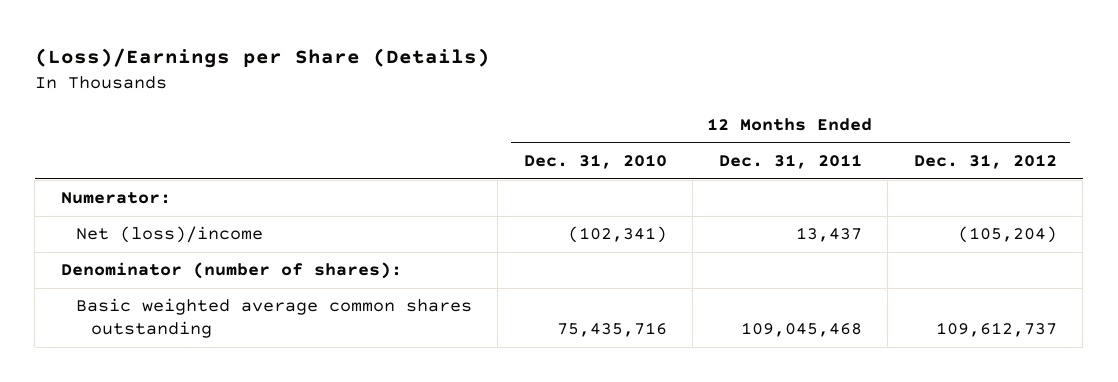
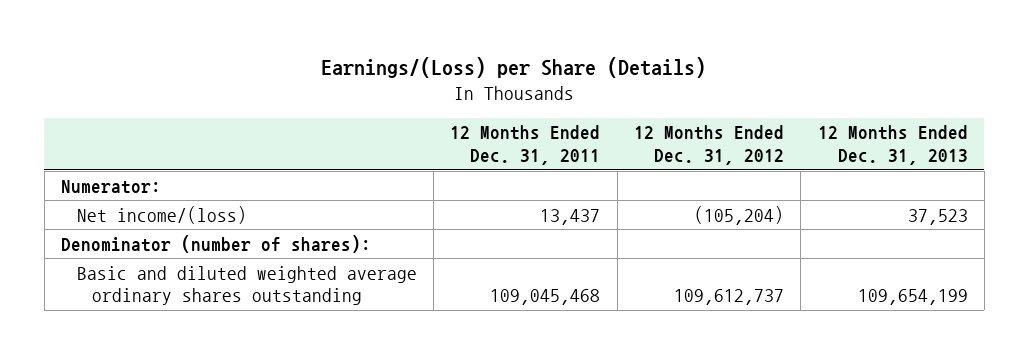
[34,48,490,69] (Loss)/Earnings per Share (Details) -> [321,56,707,78] Earnings/(Loss) per Share (Details)
[523,154,667,170] Dec. 31, 2010 -> none
none -> [817,125,968,166] 12 Months Ended Dec. 31, 2013
[76,226,264,244] Net (loss)/income -> [76,205,247,224] Net income/(loss)
[76,298,473,339] Basic weighted average common shares outstanding -> [76,265,417,306] Basic and diluted weighted average ordinary shares outstanding

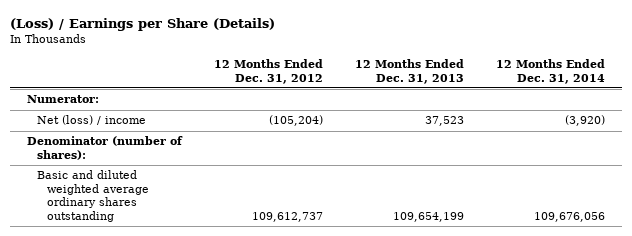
[321,56,707,78] Earnings/(Loss) per Share (Details) -> [10,17,276,31] (Loss) / Earnings per Share (Details)
[450,125,601,166] 12 Months Ended Dec. 31, 2011 -> none
none -> [496,59,606,84] 12 Months Ended Dec. 31, 2014
[76,205,247,224] Net income/(loss) -> [36,115,146,126] Net (loss) / income

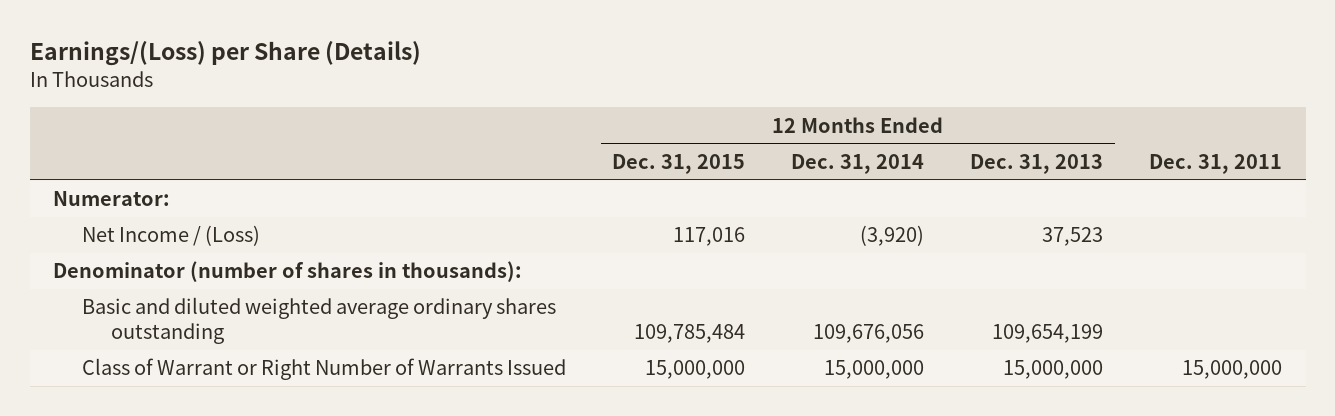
[10,17,276,31] (Loss) / Earnings per Share (Details) -> [29,41,421,67] Earnings/(Loss) per Share (Details)
[213,59,323,84] 12 Months Ended Dec. 31, 2012 -> none
none -> [612,153,746,174] Dec. 31, 2015
none -> [1149,153,1283,174] Dec. 31, 2011
[36,115,146,126] Net (loss) / income -> [82,225,261,247] Net Income / (Loss)
[26,136,183,160] Denominator (number of shares): -> [52,261,522,283] Denominator (number of shares in thousands):
none -> [82,358,567,381] Class of Warrant or Right Number of Warrants Issued

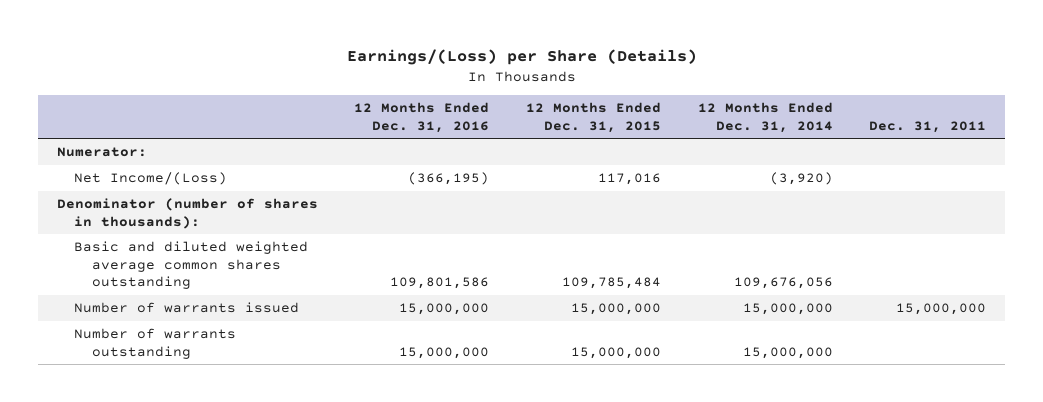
[970,153,1104,174] Dec. 31, 2013 -> none
none -> [354,102,490,133] 12 Months Ended Dec. 31, 2016
[82,225,261,247] Net Income / (Loss) -> [74,172,228,186] Net Income/(Loss)
[82,297,557,345] Basic and diluted weighted average ordinary shares outstanding -> [74,241,309,290] Basic and diluted weighted average common shares outstanding
[82,358,567,381] Class of Warrant or Right Number of Warrants Issued -> [74,302,300,314] Number of warrants issued
none -> [74,328,237,359] Number of warrants outstanding

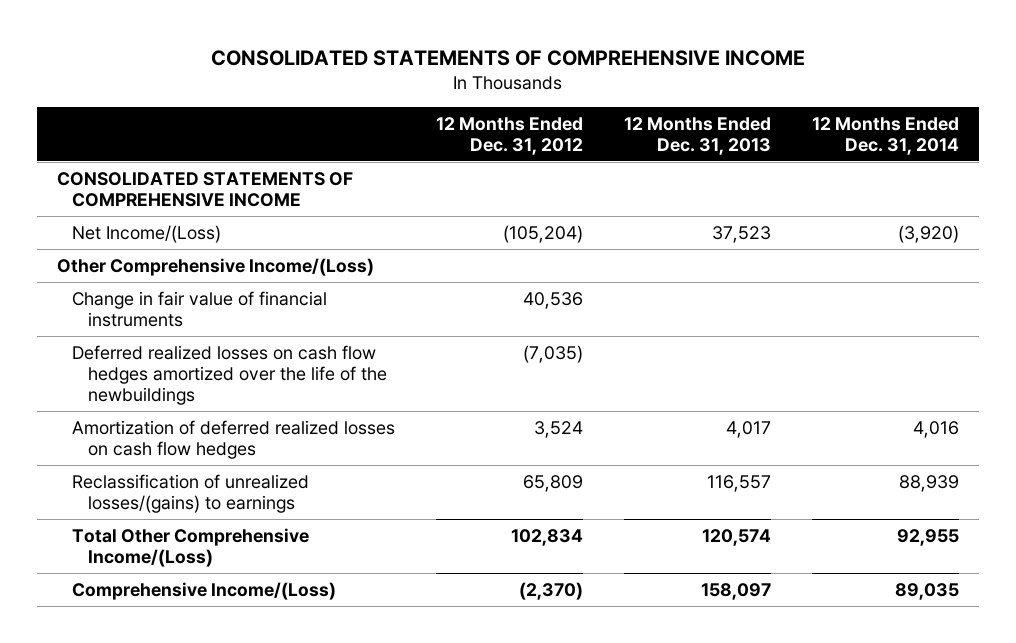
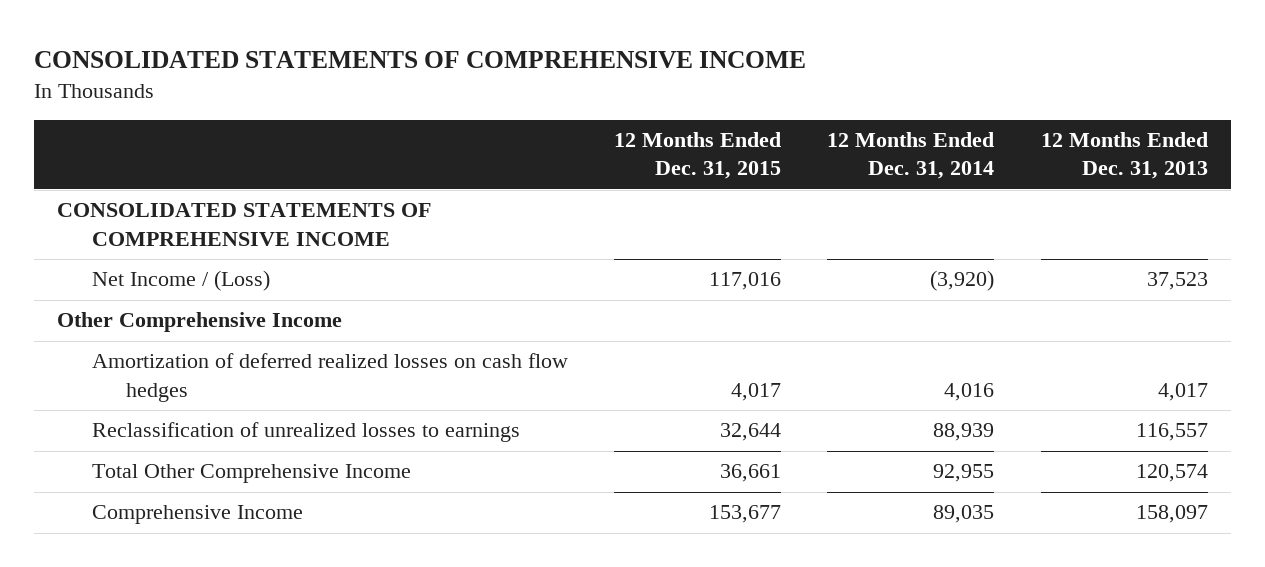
[436,116,584,155] 12 Months Ended Dec. 31, 2012 -> none
none -> [614,132,782,180] 12 Months Ended Dec. 31, 2015
[72,290,328,327] Change in fair value of financial instruments -> none
[72,344,387,405] Deferred realized losses on cash flow hedges amortized over the life of the newbuildings -> none
[72,224,222,243] Net Income/(Loss) -> [91,270,270,292] Net Income / (Loss)
[57,257,375,276] Other Comprehensive Income/(Loss) -> [57,312,343,333] Other Comprehensive Income
[72,473,310,513] Reclassification of unrealized losses/(gains) to earnings -> [91,422,520,443] Reclassification of unrealized losses to earnings
[72,527,310,567] Total Other Comprehensive Income/(Loss) -> [91,464,411,484] Total Other Comprehensive Income
[72,581,337,600] Comprehensive Income/(Loss) -> [91,505,303,525] Comprehensive Income

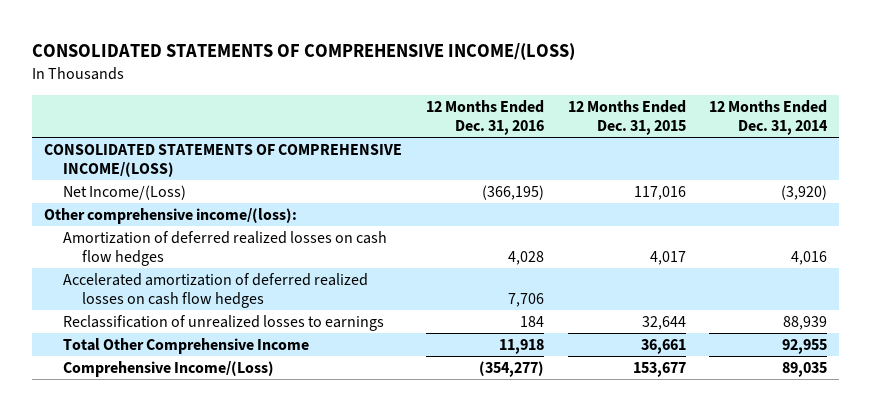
[33,51,806,69] CONSOLIDATED STATEMENTS OF COMPREHENSIVE INCOME -> [32,43,576,61] CONSOLIDATED STATEMENTS OF COMPREHENSIVE INCOME/(LOSS)
[1040,132,1208,180] 12 Months Ended Dec. 31, 2013 -> none
none -> [425,100,544,136] 12 Months Ended Dec. 31, 2016
[57,203,432,246] CONSOLIDATED STATEMENTS OF COMPREHENSIVE INCOME -> [44,143,403,177] CONSOLIDATED STATEMENTS OF COMPREHENSIVE INCOME/(LOSS)
[91,270,270,292] Net Income / (Loss) -> [63,184,187,200] Net Income/(Loss)
[57,312,343,333] Other Comprehensive Income -> [44,207,298,224] Other comprehensive income/(loss):
none -> [63,272,369,308] Accelerated amortization of deferred realized losses on cash flow hedges
[91,505,303,525] Comprehensive Income -> [63,360,275,377] Comprehensive Income/(Loss)

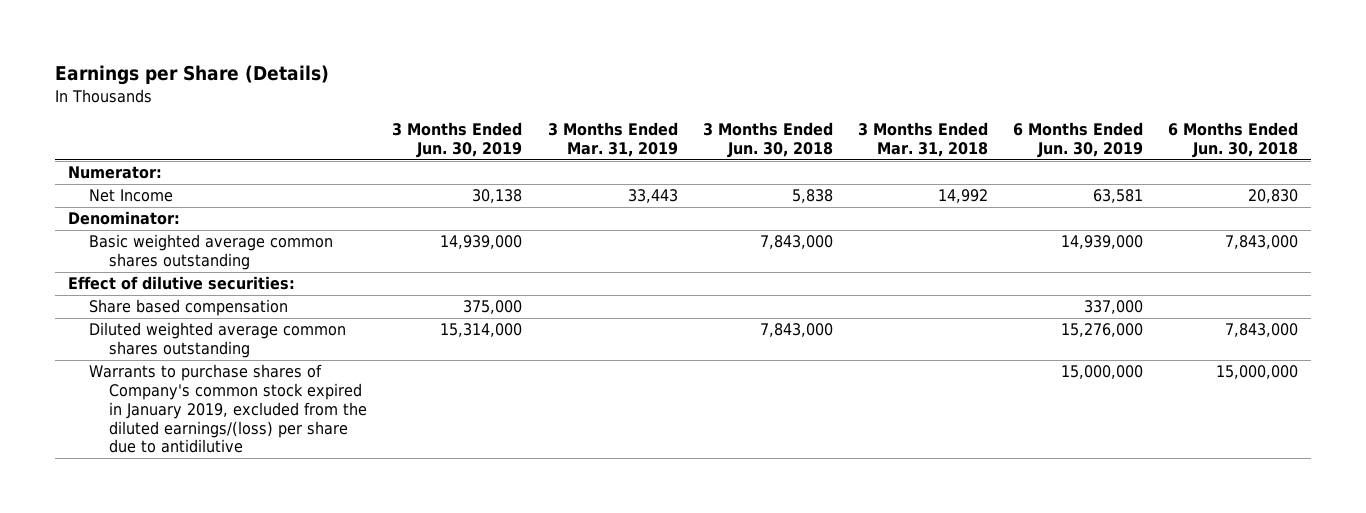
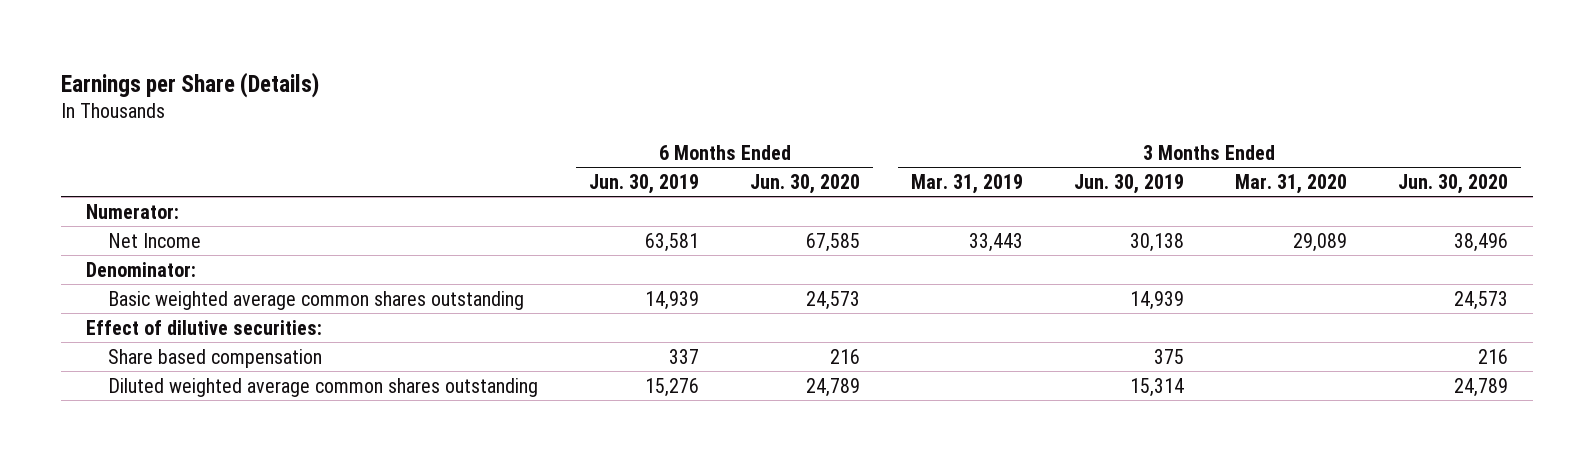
[702,122,833,158] 3 Months Ended Jun. 30, 2018 -> none
[857,122,988,157] 3 Months Ended Mar. 31, 2018 -> none
[1168,122,1299,158] 6 Months Ended Jun. 30, 2018 -> none
none -> [750,173,861,194] Jun. 30, 2020
none -> [1234,173,1347,194] Mar. 31, 2020
none -> [1397,173,1508,194] Jun. 30, 2020
[440,235,523,250] 14,939,000 -> [1129,290,1184,310] 14,939
[1061,235,1144,250] 14,939,000 -> [645,290,700,310] 14,939
[88,364,368,454] Warrants to purchase shares of Company's common stock expired in January 2019, excluded from the diluted earnings/(loss) per share due to antidilutive -> none
[463,300,523,315] 375,000 -> [1153,348,1184,364] 375
[1084,300,1144,315] 337,000 -> [669,348,700,364] 337
[440,323,523,338] 15,314,000 -> [1129,377,1184,397] 15,314
[1061,323,1144,338] 15,276,000 -> [645,377,700,397] 15,276

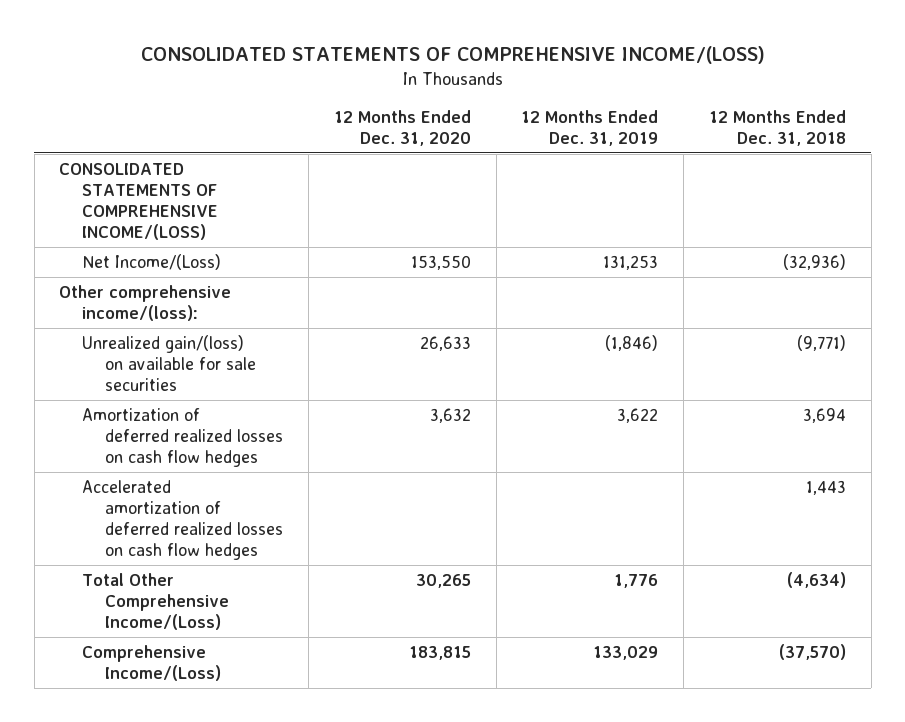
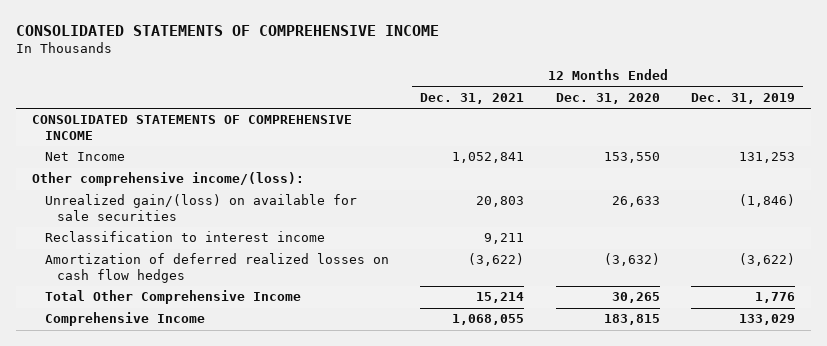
[140,46,765,65] CONSOLIDATED STATEMENTS OF COMPREHENSIVE INCOME/(LOSS) -> [16,24,440,36] CONSOLIDATED STATEMENTS OF COMPREHENSIVE INCOME
[708,110,846,147] 12 Months Ended Dec. 31, 2018 -> none
none -> [420,92,525,104] Dec. 31, 2021
[59,162,219,240] CONSOLIDATED STATEMENTS OF COMPREHENSIVE INCOME/(LOSS) -> [32,115,353,140] CONSOLIDATED STATEMENTS OF COMPREHENSIVE INCOME
[82,253,222,270] Net Income/(Loss) -> [44,152,125,162] Net Income
[82,479,284,560] Accelerated amortization of deferred realized losses on cash flow hedges -> none
none -> [44,231,325,243] Reclassification to interest income
[429,407,471,423] 3,632 -> [603,253,660,267] (3,632)
[617,407,659,423] 3,622 -> [739,253,796,267] (3,622)
[82,572,230,630] Total Other Comprehensive Income/(Loss) -> [44,290,301,305] Total Other Comprehensive Income
[82,644,222,681] Comprehensive Income/(Loss) -> [44,312,205,327] Comprehensive Income

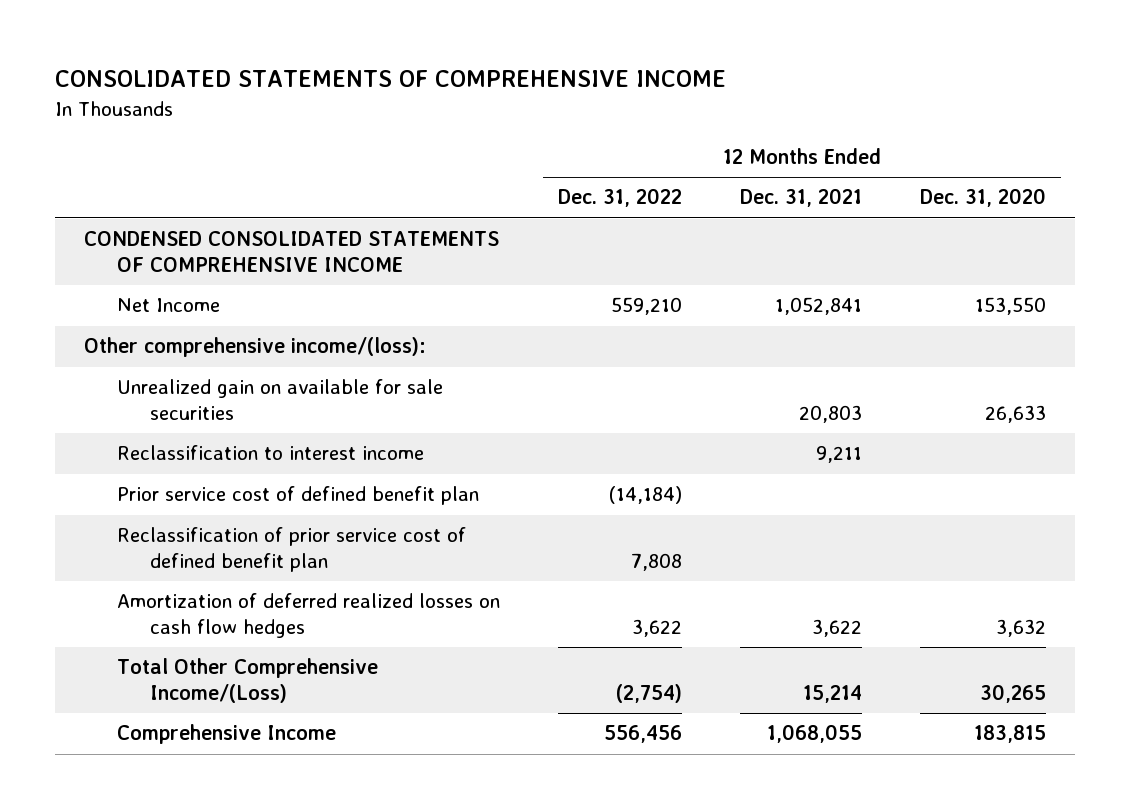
[691,92,796,104] Dec. 31, 2019 -> none
none -> [557,188,682,208] Dec. 31, 2022
[32,115,353,140] CONSOLIDATED STATEMENTS OF COMPREHENSIVE INCOME -> [83,231,499,273] CONDENSED CONSOLIDATED STATEMENTS OF COMPREHENSIVE INCOME
[44,194,357,221] Unrealized gain/(loss) on available for sale securities -> [116,379,443,421] Unrealized gain on available for sale securities
none -> [116,486,479,506] Prior service cost of defined benefit plan
none -> [116,527,466,573] Reclassification of prior service cost of defined benefit plan
[468,253,525,267] (3,622) -> [812,619,863,638] 3,622
[603,253,660,267] (3,632) -> [996,619,1047,638] 3,632
[44,290,301,305] Total Other Comprehensive Income -> [116,658,378,704] Total Other Comprehensive Income/(Loss)

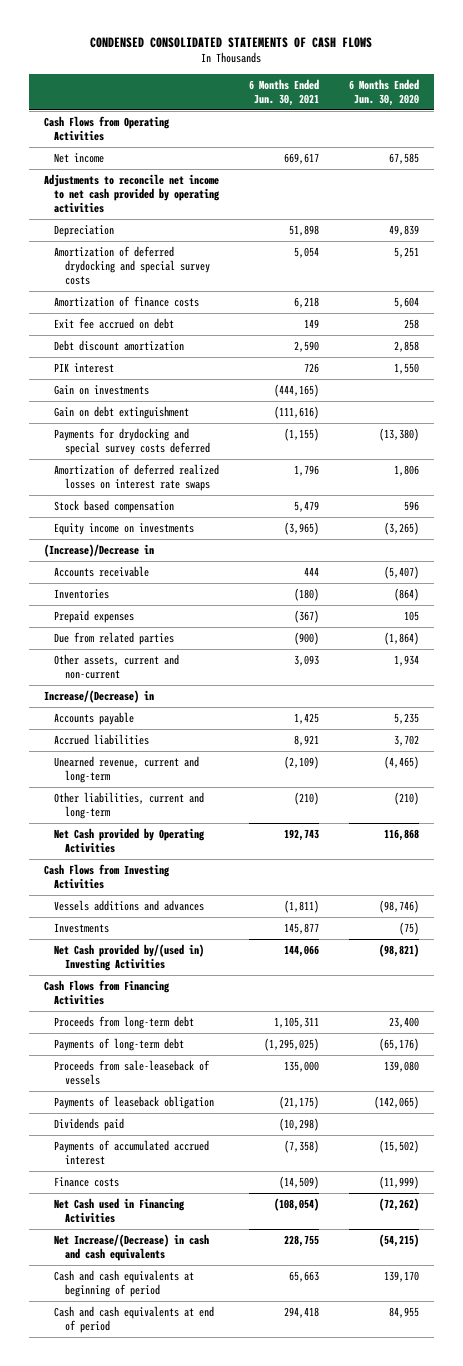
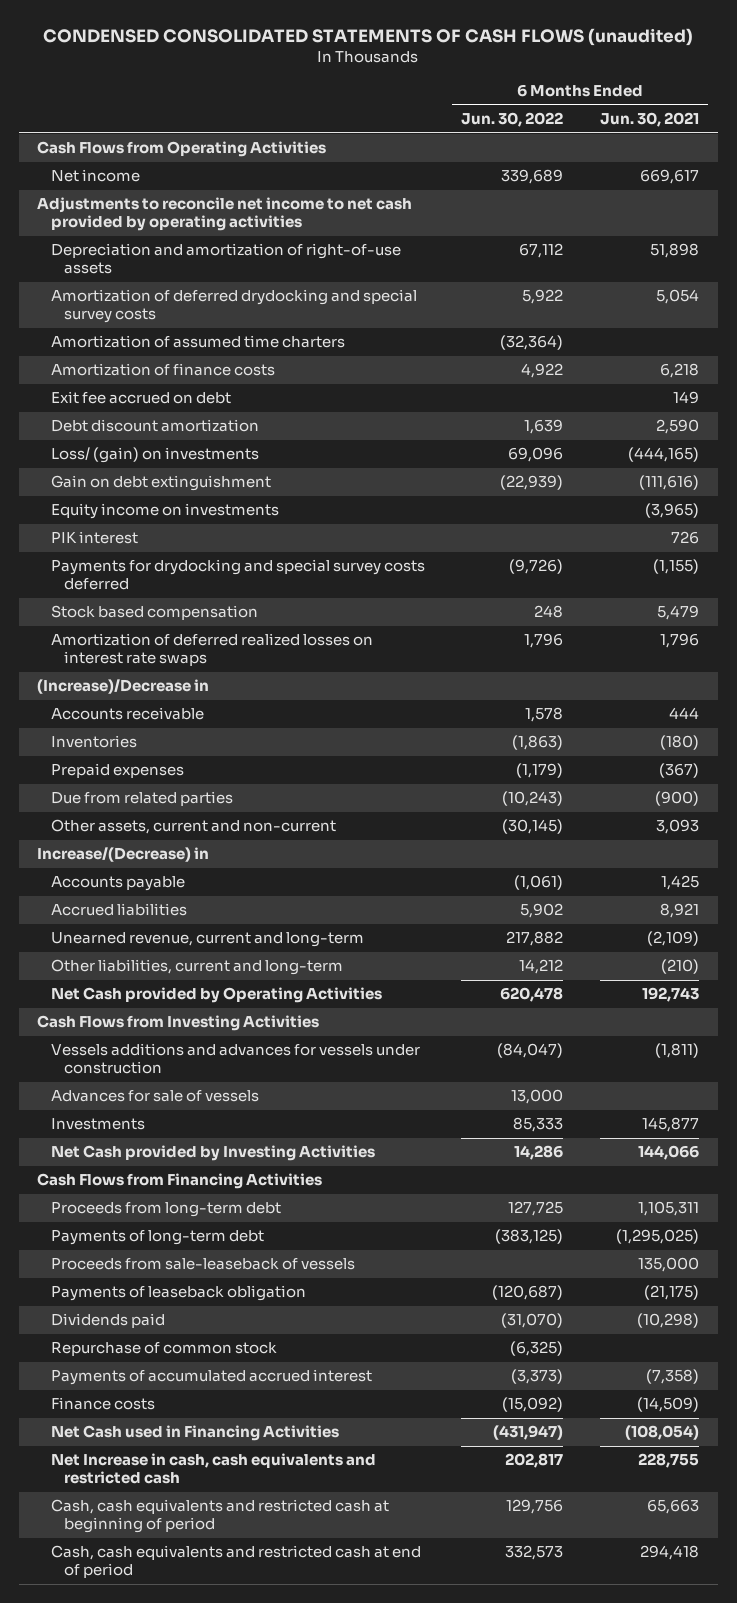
[90,36,373,48] CONDENSED CONSOLIDATED STATEMENTS OF CASH FLOWS -> [43,28,694,47] CONDENSED CONSOLIDATED STATEMENTS OF CASH FLOWS (unaudited)
[349,78,420,106] 6 Months Ended Jun. 30, 2020 -> none
none -> [461,112,564,128] Jun. 30, 2022
[54,225,115,238] Depreciation -> [50,243,401,275] Depreciation and amortization of right-of-use assets
none -> [50,335,345,349] Amortization of assumed time charters
[54,385,150,396] Gain on investments -> [50,447,259,464] Loss/ (gain) on investments
[54,523,195,536] Equity income on investments -> [50,503,279,520] Equity income on investments
[54,363,115,374] PIK interest -> [50,531,138,545] PIK interest
[54,464,220,492] Amortization of deferred realized losses on interest rate swaps -> [50,633,373,667] Amortization of deferred realized losses on interest rate swaps
[54,900,205,912] Vessels additions and advances -> [50,1043,420,1075] Vessels additions and advances for vessels under construction
none -> [50,1090,259,1103] Advances for sale of vessels
[54,944,205,972] Net Cash provided by/(used in) Investing Activities -> [50,1145,375,1162] Net Cash provided by Investing Activities
none -> [50,1342,277,1357] Repurchase of common stock
[54,1234,210,1262] Net Increase/(Decrease) in cash and cash equivalents -> [50,1453,376,1485] Net Increase in cash, cash equivalents and restricted cash
[54,1270,195,1298] Cash and cash equivalents at beginning of period -> [50,1499,389,1534] Cash, cash equivalents and restricted cash at beginning of period
[54,1306,215,1334] Cash and cash equivalents at end of period -> [50,1545,421,1579] Cash, cash equivalents and restricted cash at end of period

